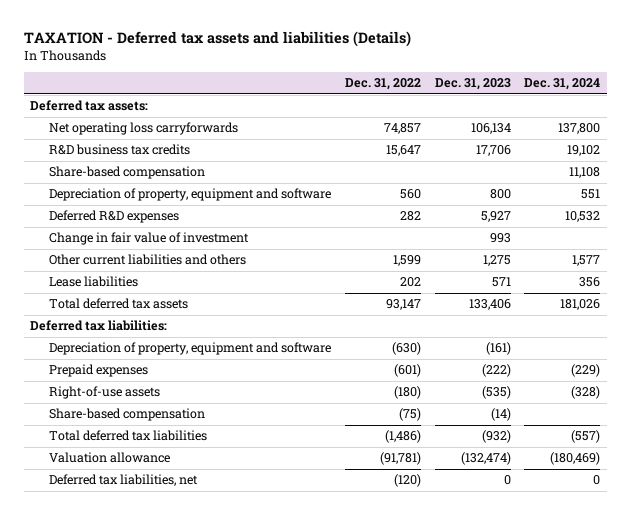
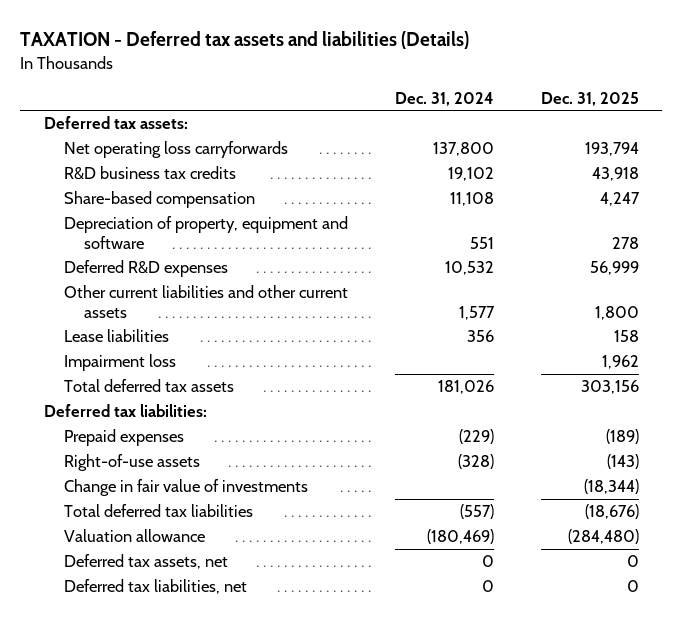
[344,78,421,91] Dec. 31, 2022 -> none
[434,78,511,91] Dec. 31, 2023 -> none
none -> [540,91,639,106] Dec. 31, 2025
[49,232,250,246] Change in fair value of investment -> none
[49,254,247,266] Other current liabilities and others -> [63,285,348,318] Other current liabilities and other current assets
none -> [63,354,176,372] Impairment loss
[49,342,332,356] Depreciation of property, equipment and software -> none
[49,408,206,422] Share-based compensation -> none
none -> [63,479,308,497] Change in fair value of investments
none -> [63,554,228,570] Deferred tax assets, net

